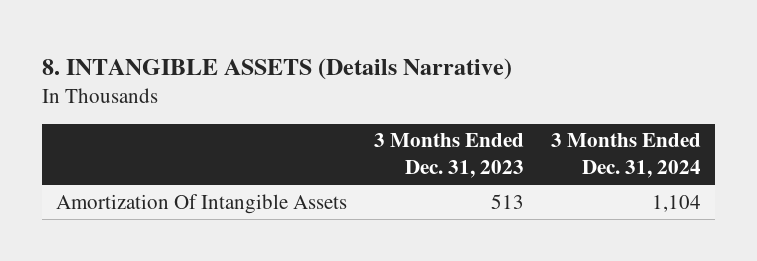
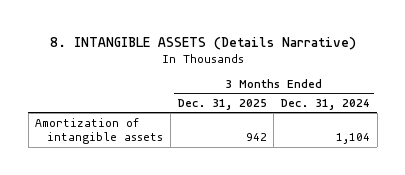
[374,133,525,179] 3 Months Ended Dec. 31, 2023 -> none
none -> [177,99,267,111] Dec. 31, 2025
[55,193,347,214] Amortization Of Intangible Assets -> [35,117,164,145] Amortization of intangible assets

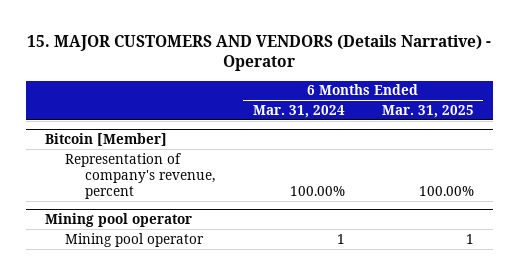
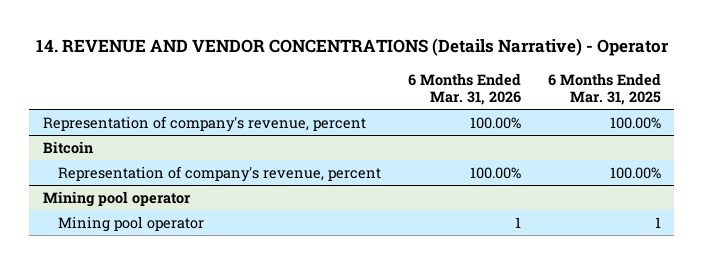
[27,34,492,72] 15. MAJOR CUSTOMERS AND VENDORS (Details Narrative) - Operator -> [35,38,669,57] 14. REVENUE AND VENDOR CONCENTRATIONS (Details Narrative) - Operator
[252,104,345,118] Mar. 31, 2024 -> none
none -> [407,72,521,105] 6 Months Ended Mar. 31, 2026
[44,132,167,146] Bitcoin [Member] -> none
none -> [42,140,93,154] Bitcoin
none -> [58,165,382,182] Representation of company's revenue, percent

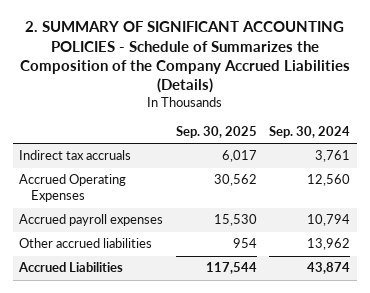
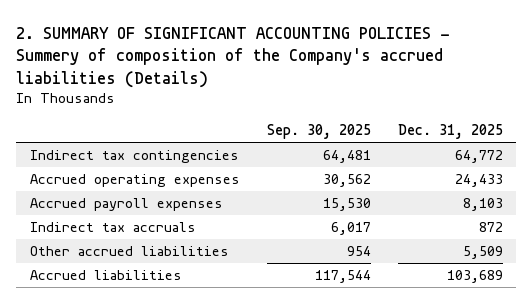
[19,21,350,94] 2. SUMMARY OF SIGNIFICANT ACCOUNTING POLICIES - Schedule of Summarizes the Composition of the Company Accrued Liabilities (Details) -> [16,26,451,88] 2. SUMMARY OF SIGNIFICANT ACCOUNTING POLICIES - Summery of composition of the Company's accrued liabilities (Details)
[269,125,351,138] Sep. 30, 2024 -> none
none -> [397,124,503,140] Dec. 31, 2025
none -> [29,150,239,164] Indirect tax contingencies
[19,174,127,203] Accrued Operating Expenses -> [29,174,240,188] Accrued operating expenses
[19,150,132,161] Indirect tax accruals -> [29,222,196,233] Indirect tax accruals
[18,262,124,273] Accrued Liabilities -> [29,270,182,281] Accrued liabilities

